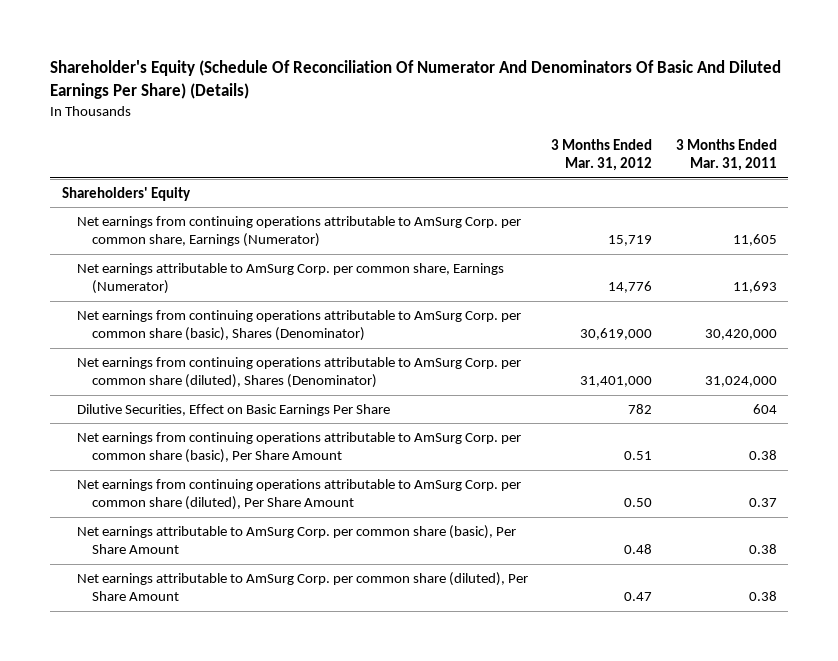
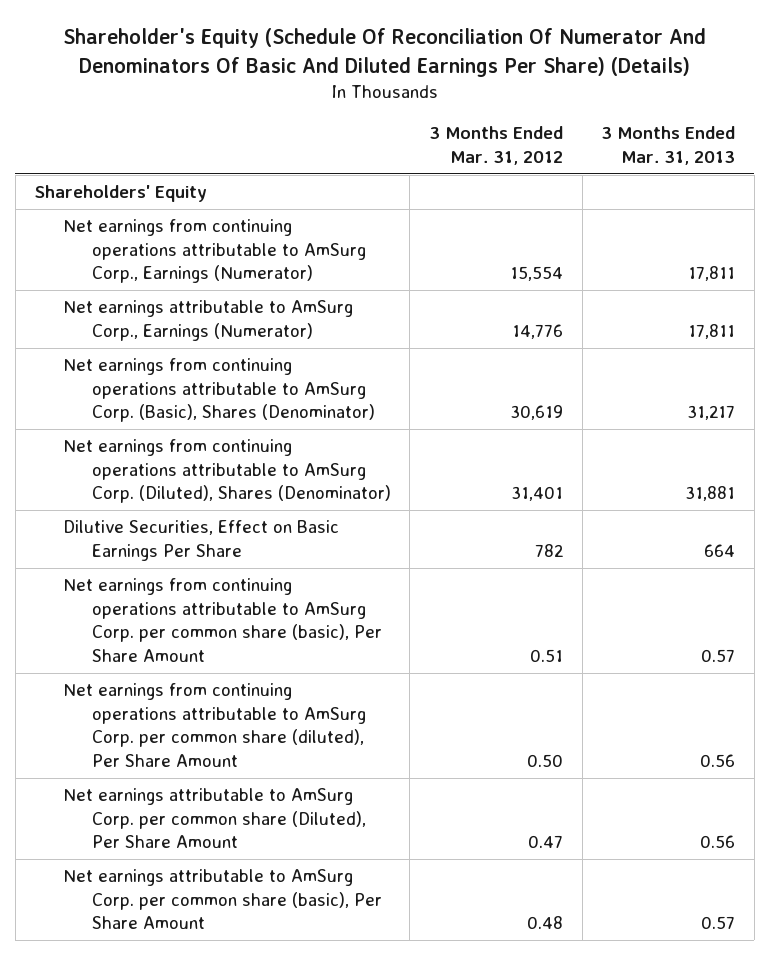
[675,139,777,172] 3 Months Ended Mar. 31, 2011 -> none
none -> [601,126,736,165] 3 Months Ended Mar. 31, 2013
[76,216,521,248] Net earnings from continuing operations attributable to AmSurg Corp. per common share, Earnings (Numerator) -> [63,219,366,284] Net earnings from continuing operations attributable to AmSurg Corp., Earnings (Numerator)
[608,235,653,247] 15,719 -> [509,266,563,282] 15,554
[76,263,504,295] Net earnings attributable to AmSurg Corp. per common share, Earnings (Numerator) -> [63,300,354,341] Net earnings attributable to AmSurg Corp., Earnings (Numerator)
[76,310,521,342] Net earnings from continuing operations attributable to AmSurg Corp. per common share (basic), Shares (Denominator) -> [63,358,375,423] Net earnings from continuing operations attributable to AmSurg Corp. (Basic), Shares (Denominator)
[580,328,653,341] 30,619,000 -> [509,405,563,421] 30,619
[76,357,521,389] Net earnings from continuing operations attributable to AmSurg Corp. per common share (diluted), Shares (Denominator) -> [63,439,391,504] Net earnings from continuing operations attributable to AmSurg Corp. (Diluted), Shares (Denominator)
[580,376,653,388] 31,401,000 -> [510,486,563,502] 31,401
none -> [63,788,366,849] Net earnings attributable to AmSurg Corp. per common share (Diluted), Per Share Amount
[76,572,528,602] Net earnings attributable to AmSurg Corp. per common share (diluted), Per Share Amount -> none

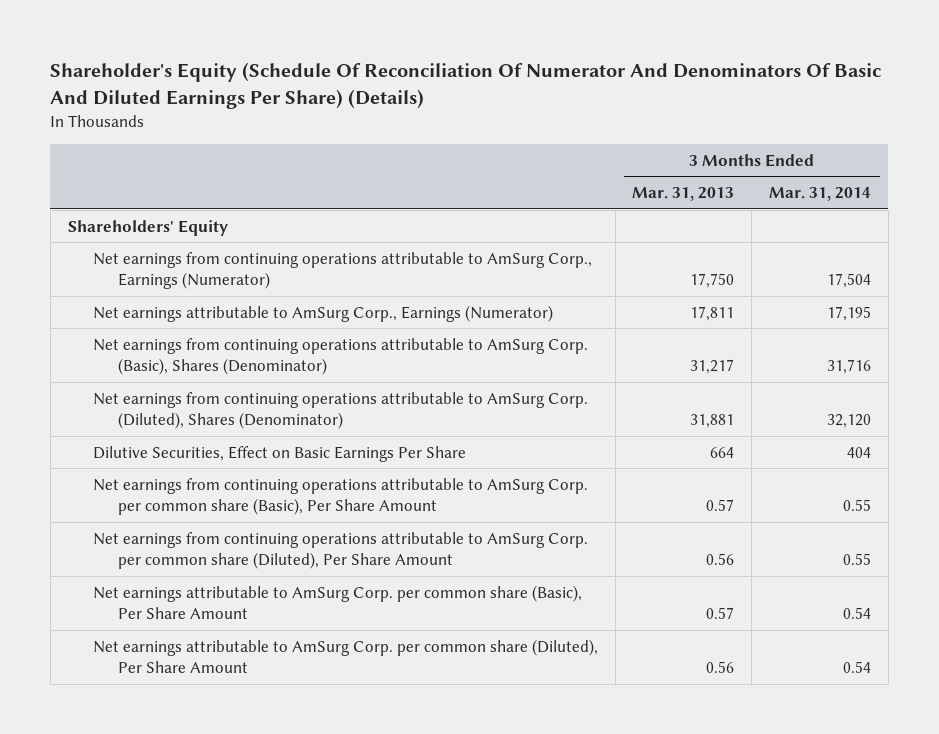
[428,126,563,165] 3 Months Ended Mar. 31, 2012 -> none
none -> [769,187,872,202] Mar. 31, 2014
[688,266,736,282] 17,811 -> [690,273,735,289] 17,750
[63,578,382,662] Net earnings from continuing operations attributable to AmSurg Corp. per common share (basic), Per Share Amount -> [92,477,588,516] Net earnings from continuing operations attributable to AmSurg Corp. per common share (Basic), Per Share Amount
[63,683,366,767] Net earnings from continuing operations attributable to AmSurg Corp. per common share (diluted), Per Share Amount -> [92,531,588,570] Net earnings from continuing operations attributable to AmSurg Corp. per common share (Diluted), Per Share Amount
none -> [92,584,582,620] Net earnings attributable to AmSurg Corp. per common share (Basic), Per Share Amount
[63,869,382,930] Net earnings attributable to AmSurg Corp. per common share (basic), Per Share Amount -> none

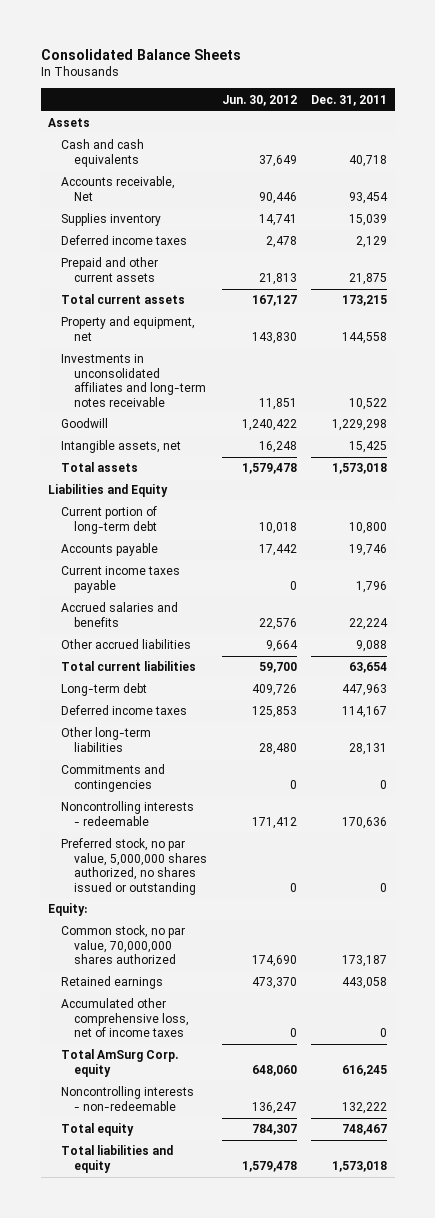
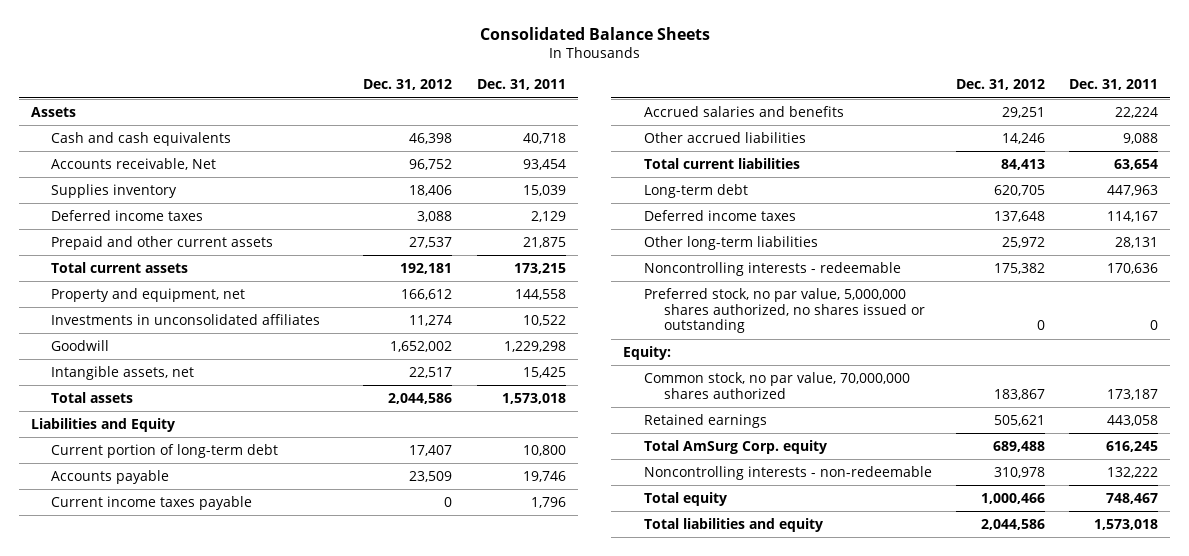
[221,94,297,106] Jun. 30, 2012 -> none
none -> [363,79,453,91] Dec. 31, 2012
[61,354,207,407] Investments in unconsolidated affiliates and long-term notes receivable -> [51,313,321,325] Investments in unconsolidated affiliates
[61,764,166,792] Commitments and contingencies -> none
[61,998,190,1038] Accumulated other comprehensive loss, net of income taxes -> none

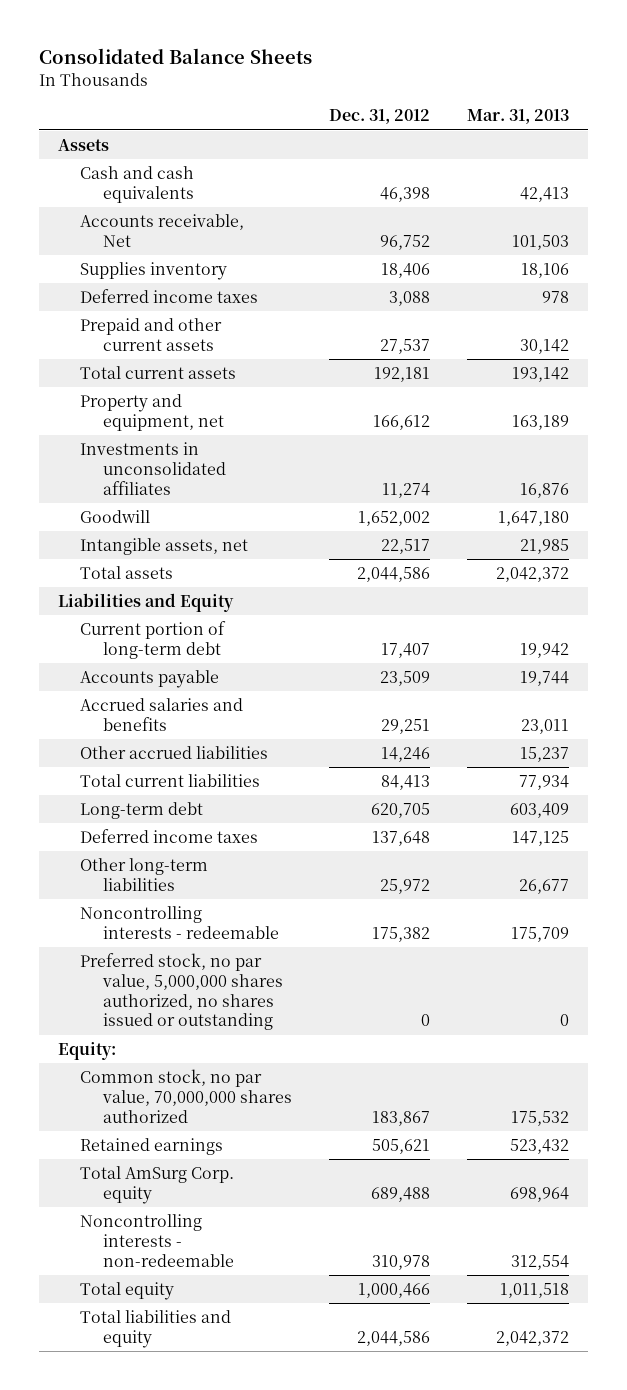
[476,79,566,91] Dec. 31, 2011 -> none
none -> [467,109,570,125] Mar. 31, 2013
[51,495,253,510] Current income taxes payable -> none

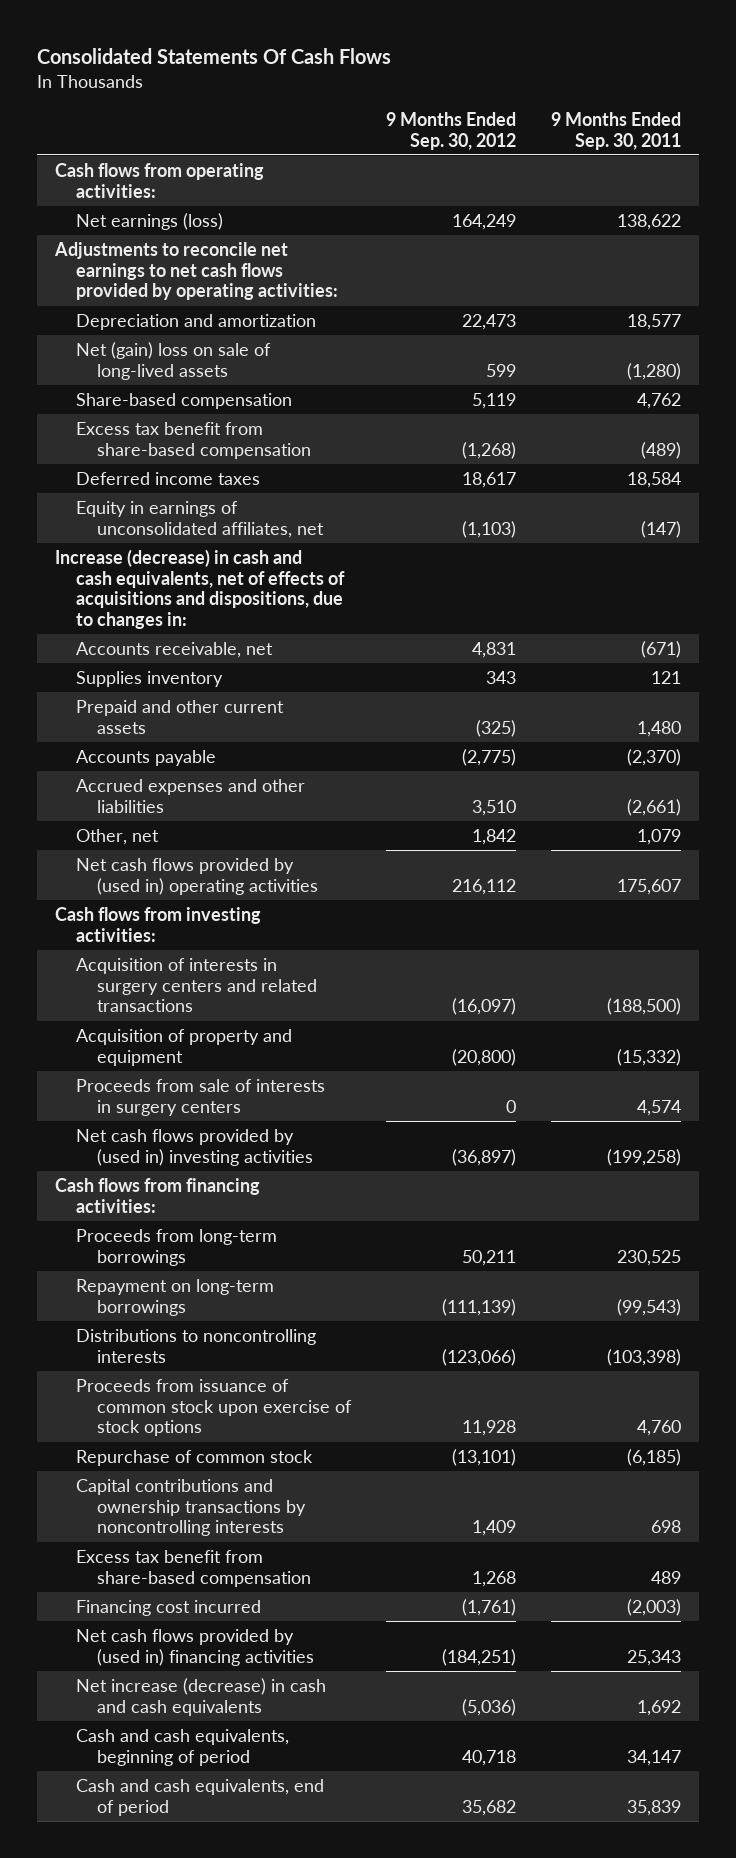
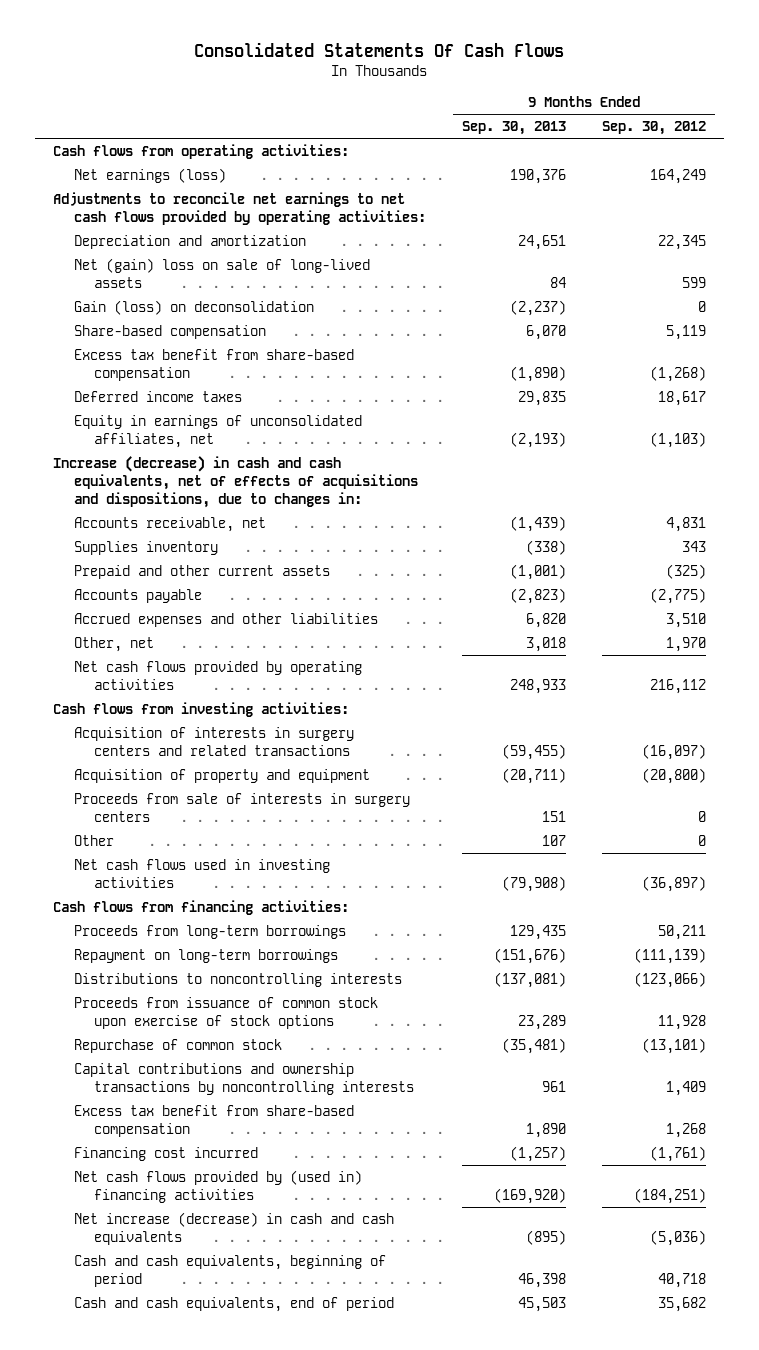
[551,111,682,150] 9 Months Ended Sep. 30, 2011 -> none
none -> [461,121,566,136] Sep. 30, 2013
[461,313,516,330] 22,473 -> [657,235,706,251] 22,345
none -> [73,300,314,316] Gain (loss) on deconsolidation
[471,828,516,845] 1,842 -> [665,637,706,653] 1,970
[75,857,318,895] Net cash flows provided by (used in) operating activities -> [73,661,362,691] Net cash flows provided by operating activities
none -> [73,835,114,847] Other
[75,1128,313,1166] Net cash flows provided by (used in) investing activities -> [73,859,330,889] Net cash flows used in investing activities

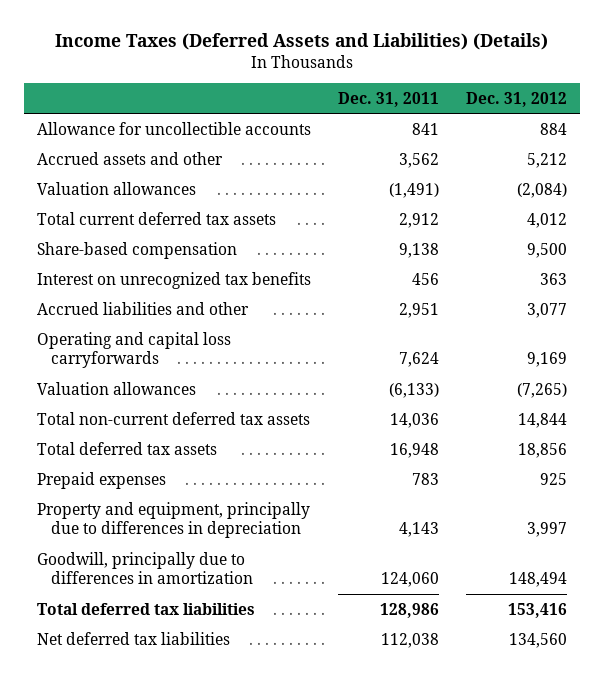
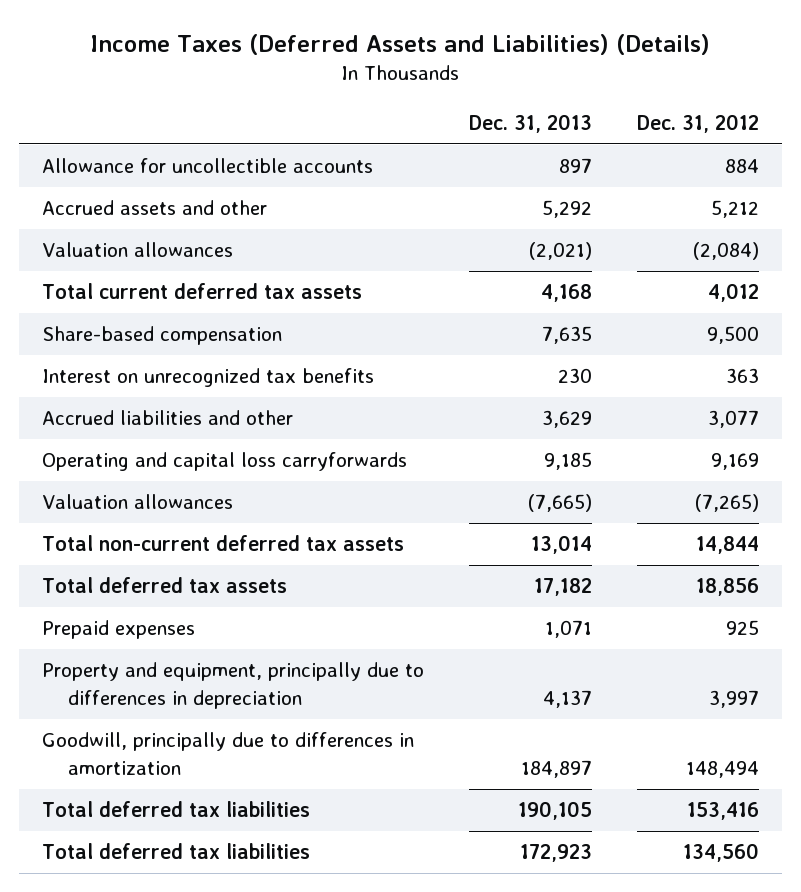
[337,91,439,107] Dec. 31, 2011 -> none
none -> [468,113,592,133] Dec. 31, 2013
[37,631,231,645] Net deferred tax liabilities -> [41,843,310,860] Total deferred tax liabilities

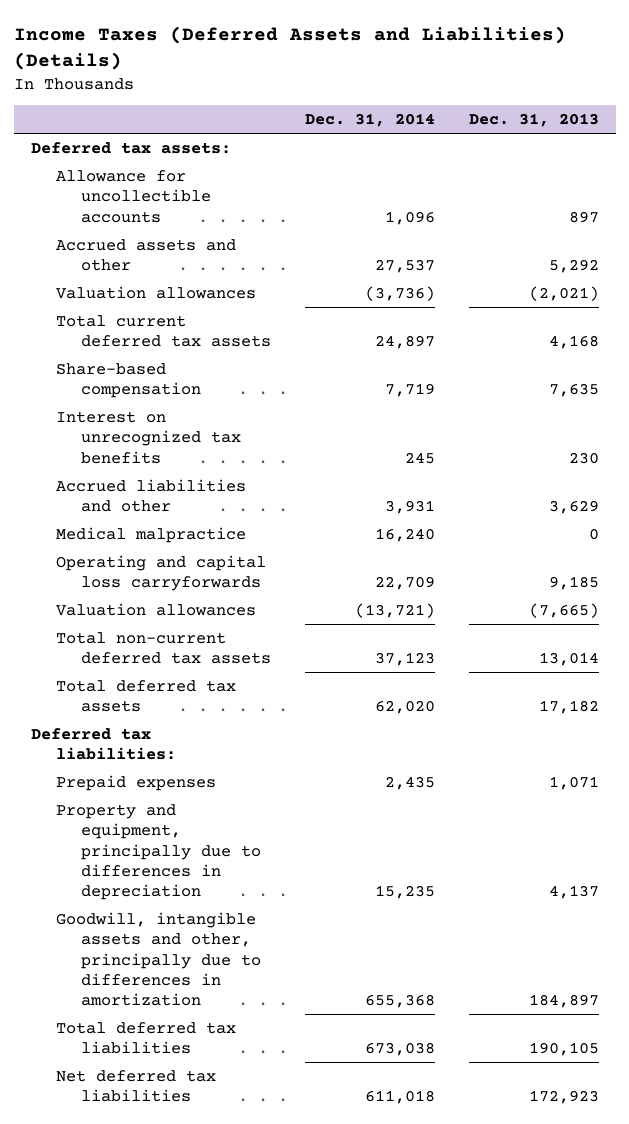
[637,113,760,133] Dec. 31, 2012 -> none
none -> [304,113,435,128] Dec. 31, 2014
none -> [30,141,231,154] Deferred tax assets:
none -> [55,526,246,543] Medical malpractice
none -> [30,727,176,761] Deferred tax liabilities:
[41,732,414,775] Goodwill, principally due to differences in amortization -> [55,911,261,1007] Goodwill, intangible assets and other, principally due to differences in amortization
[41,843,310,860] Total deferred tax liabilities -> [55,1069,216,1103] Net deferred tax liabilities

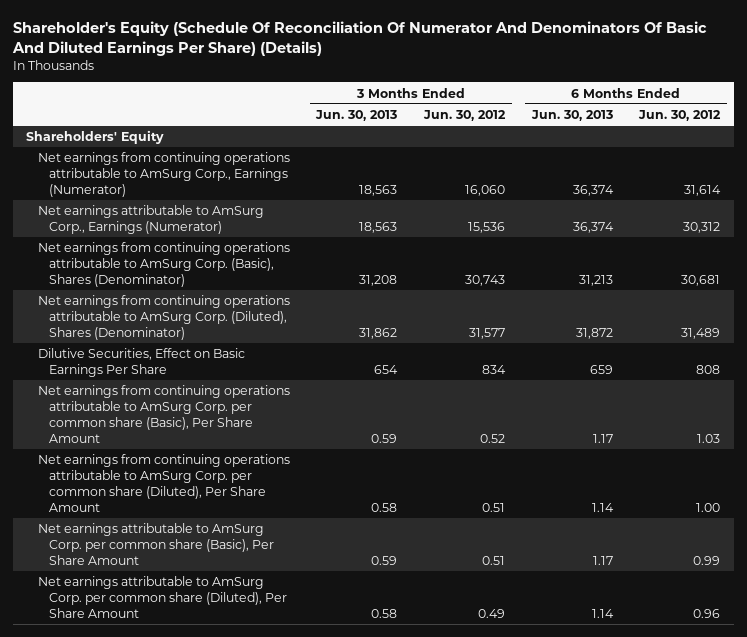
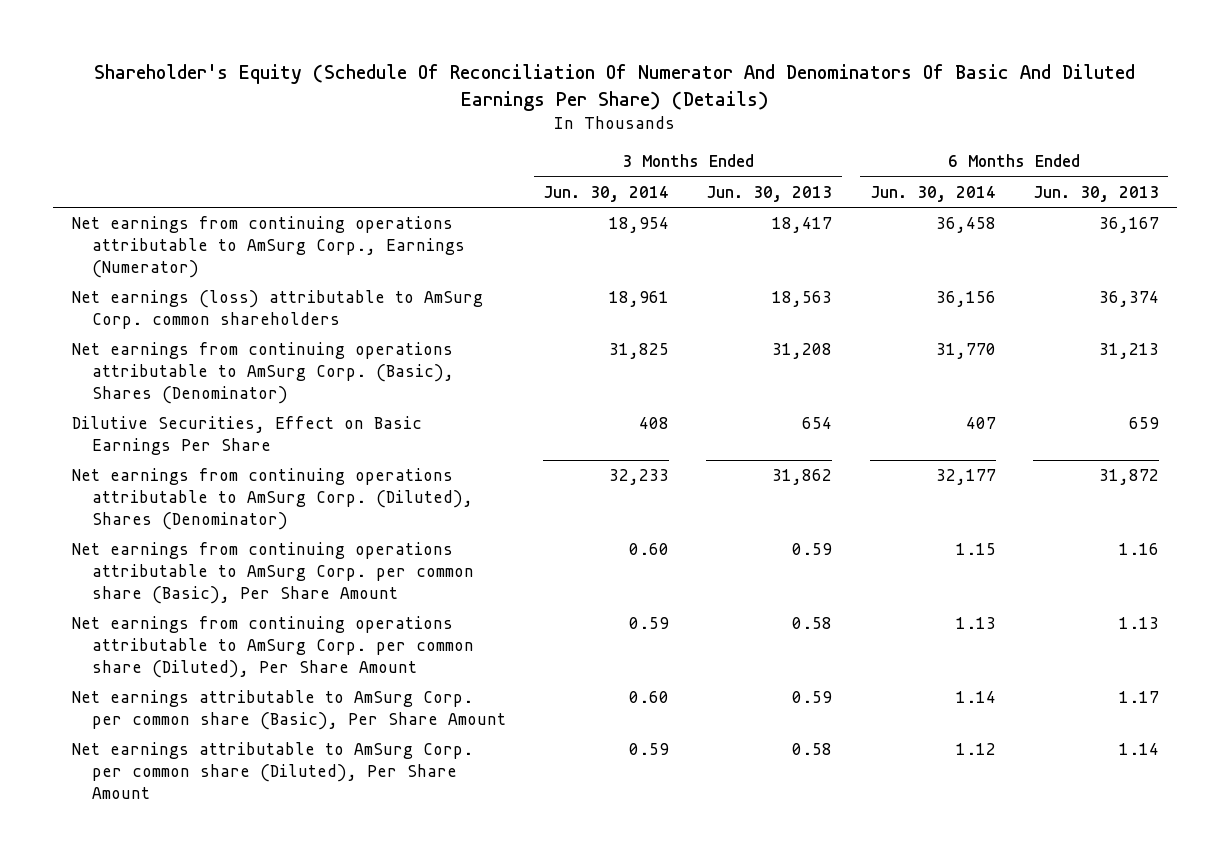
[423,110,507,122] Jun. 30, 2012 -> none
[638,110,722,122] Jun. 30, 2012 -> none
none -> [543,186,670,203] Jun. 30, 2014
none -> [869,186,996,203] Jun. 30, 2014
[26,130,165,145] Shareholders' Equity -> none
[359,185,398,197] 18,563 -> [772,217,833,234] 18,417
[572,185,614,197] 36,374 -> [1098,217,1159,234] 36,167
[37,205,264,235] Net earnings attributable to AmSurg Corp., Earnings (Numerator) -> [71,290,483,329] Net earnings (loss) attributable to AmSurg Corp. common shareholders
[37,295,290,341] Net earnings from continuing operations attributable to AmSurg Corp. (Diluted), Shares (Denominator) -> [71,468,473,530] Net earnings from continuing operations attributable to AmSurg Corp. (Diluted), Shares (Denominator)
[592,433,613,443] 1.17 -> [1118,543,1159,556] 1.16
[591,502,614,512] 1.14 -> [1118,617,1159,630] 1.13

